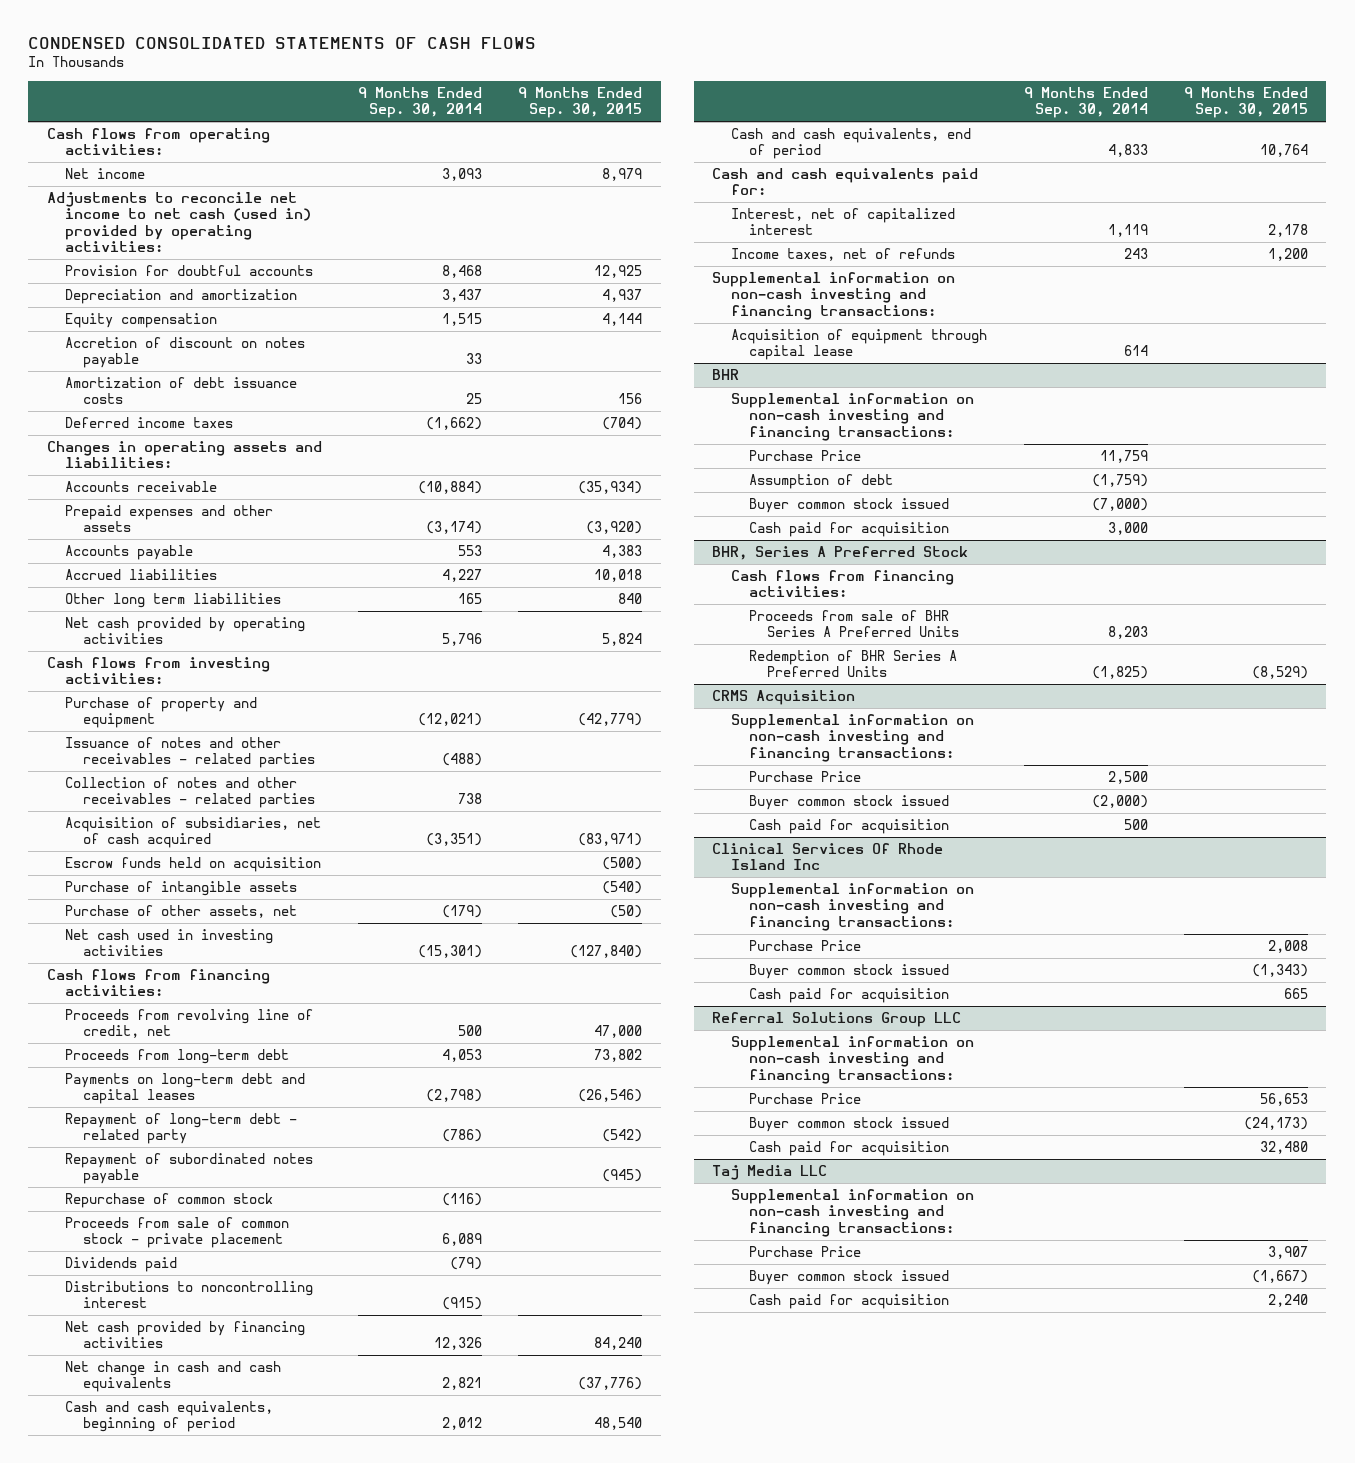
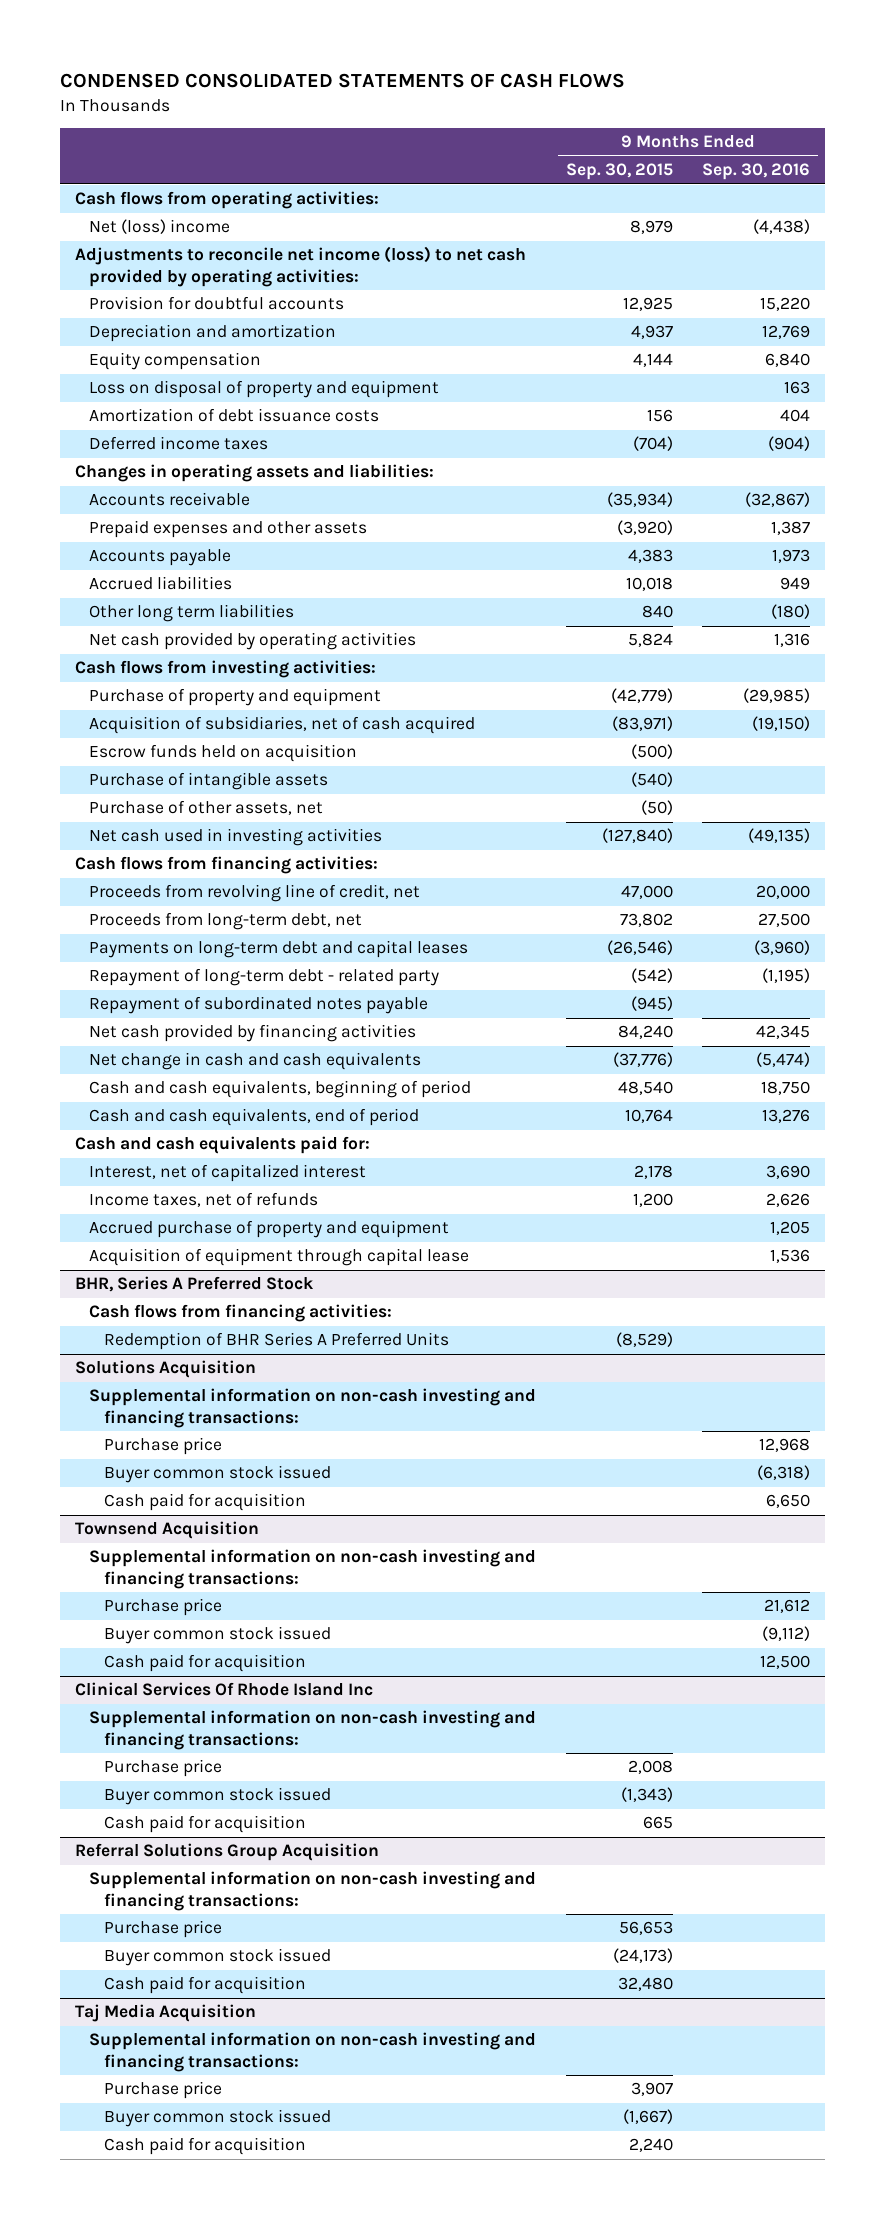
[357,86,482,119] 9 Months Ended Sep. 30, 2014 -> none
none -> [702,163,811,181] Sep. 30, 2016
[64,168,145,180] Net income -> [89,219,231,235] Net (loss) income
[46,192,311,253] Adjustments to reconcile net income to net cash (used in) provided by operating activities: -> [74,246,526,288] Adjustments to reconcile net income (loss) to net cash provided by operating activities:
[64,337,305,369] Accretion of discount on notes payable -> none
none -> [89,380,440,399] Loss on disposal of property and equipment
[64,737,315,769] Issuance of notes and other receivables - related parties -> none
[64,777,315,809] Collection of notes and other receivables - related parties -> none
[64,1049,289,1065] Proceeds from long-term debt -> [89,912,363,931] Proceeds from long-term debt, net
[64,1193,273,1209] Repurchase of common stock -> none
[64,1217,289,1249] Proceeds from sale of common stock - private placement -> none
[64,1257,177,1273] Dividends paid -> none
[64,1281,313,1309] Distributions to noncontrolling interest -> none
[712,272,956,320] Supplemental information on non-cash investing and financing transactions: -> none
none -> [89,1220,450,1239] Accrued purchase of property and equipment
[712,369,740,381] BHR -> none
[730,393,974,441] Supplemental information on non-cash investing and financing transactions: -> none
[748,450,861,462] Purchase Price -> none
[748,474,893,490] Assumption of debt -> none
[748,498,949,514] Buyer common stock issued -> none
[748,522,949,538] Cash paid for acquisition -> none
[748,610,959,638] Proceeds from sale of BHR Series A Preferred Units -> none
[712,690,856,706] CRMS Acquisition -> none
none -> [74,1360,256,1379] Solutions Acquisition
[748,771,861,783] Purchase Price -> [103,1437,222,1456] Purchase price
none -> [74,1521,259,1540] Townsend Acquisition
none -> [89,1549,537,1590] Supplemental information on non-cash investing and financing transactions:
none -> [103,1598,222,1617] Purchase price
none -> [103,1626,331,1645] Buyer common stock issued
none -> [103,1654,306,1673] Cash paid for acquisition
[748,940,861,952] Purchase Price -> [103,1759,222,1778] Purchase price
[712,1012,962,1028] Referral Solutions Group LLC -> [74,1843,379,1862] Referral Solutions Group Acquisition
[748,1093,861,1105] Purchase Price -> [103,1920,222,1939] Purchase price
[712,1165,828,1181] Taj Media LLC -> [74,2004,256,2023] Taj Media Acquisition
[748,1246,861,1258] Purchase Price -> [103,2081,222,2100] Purchase price

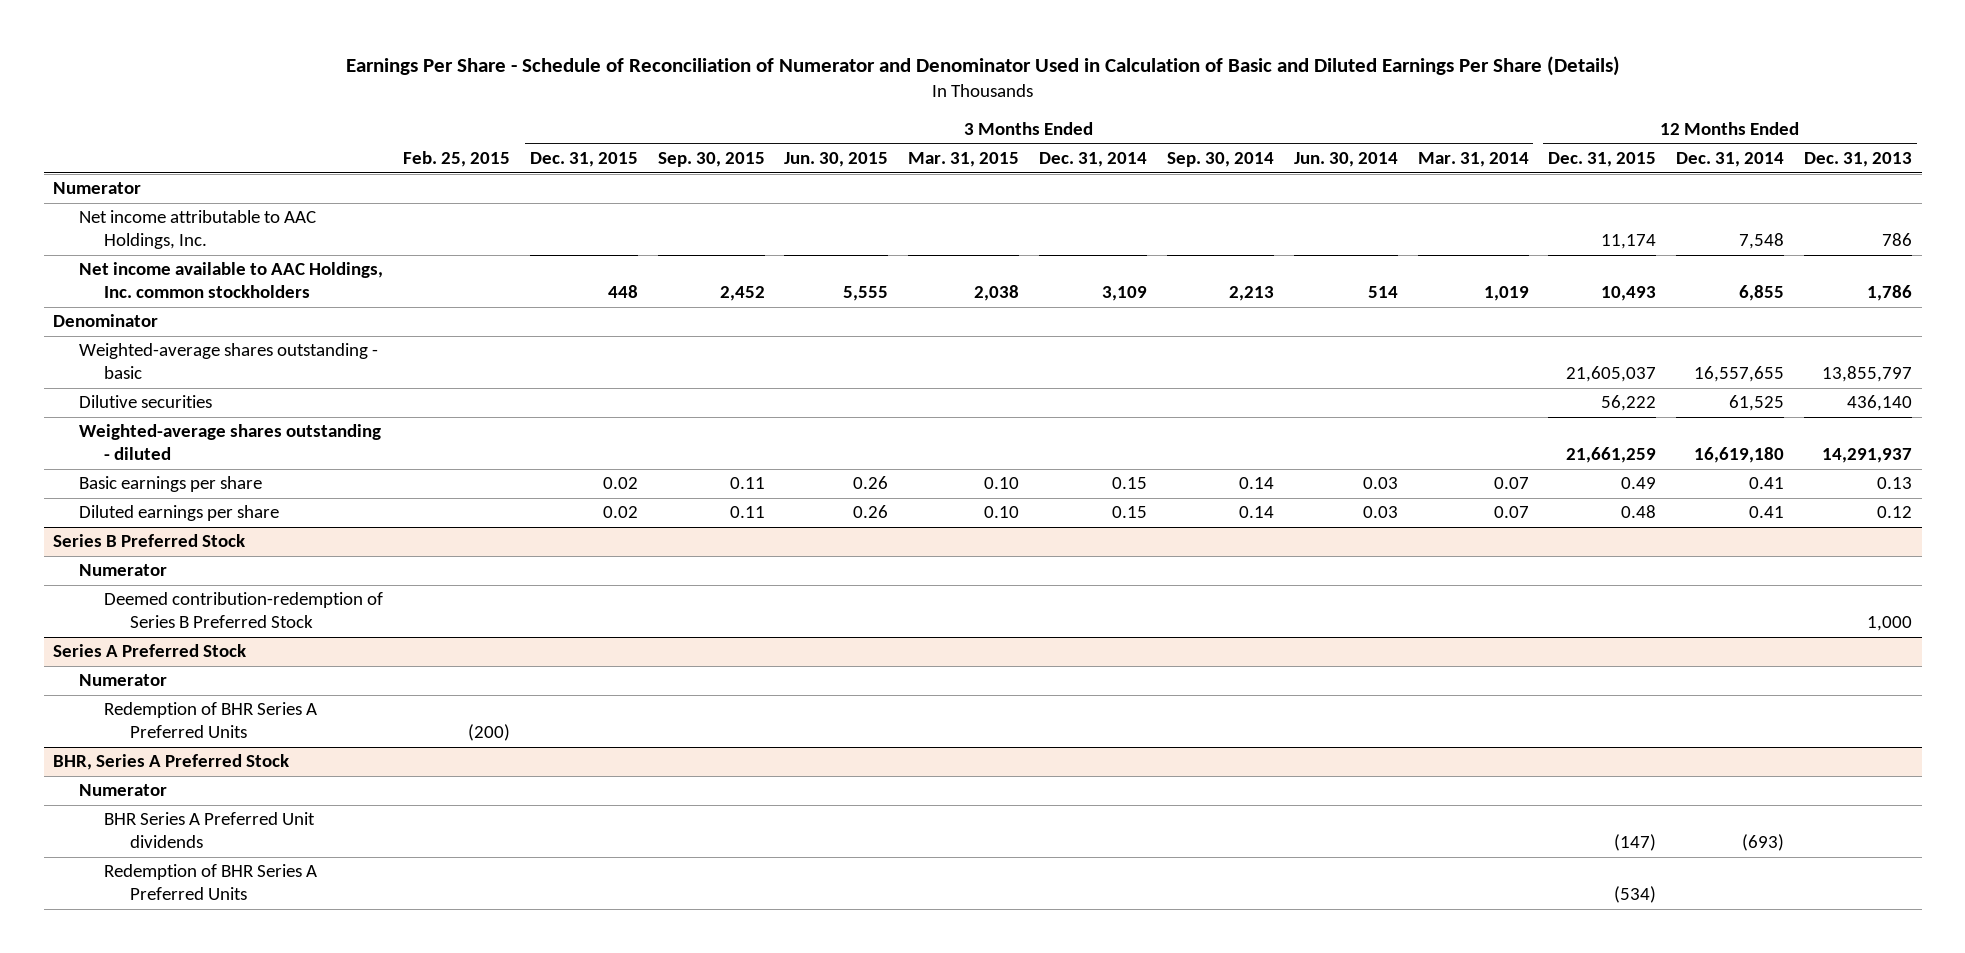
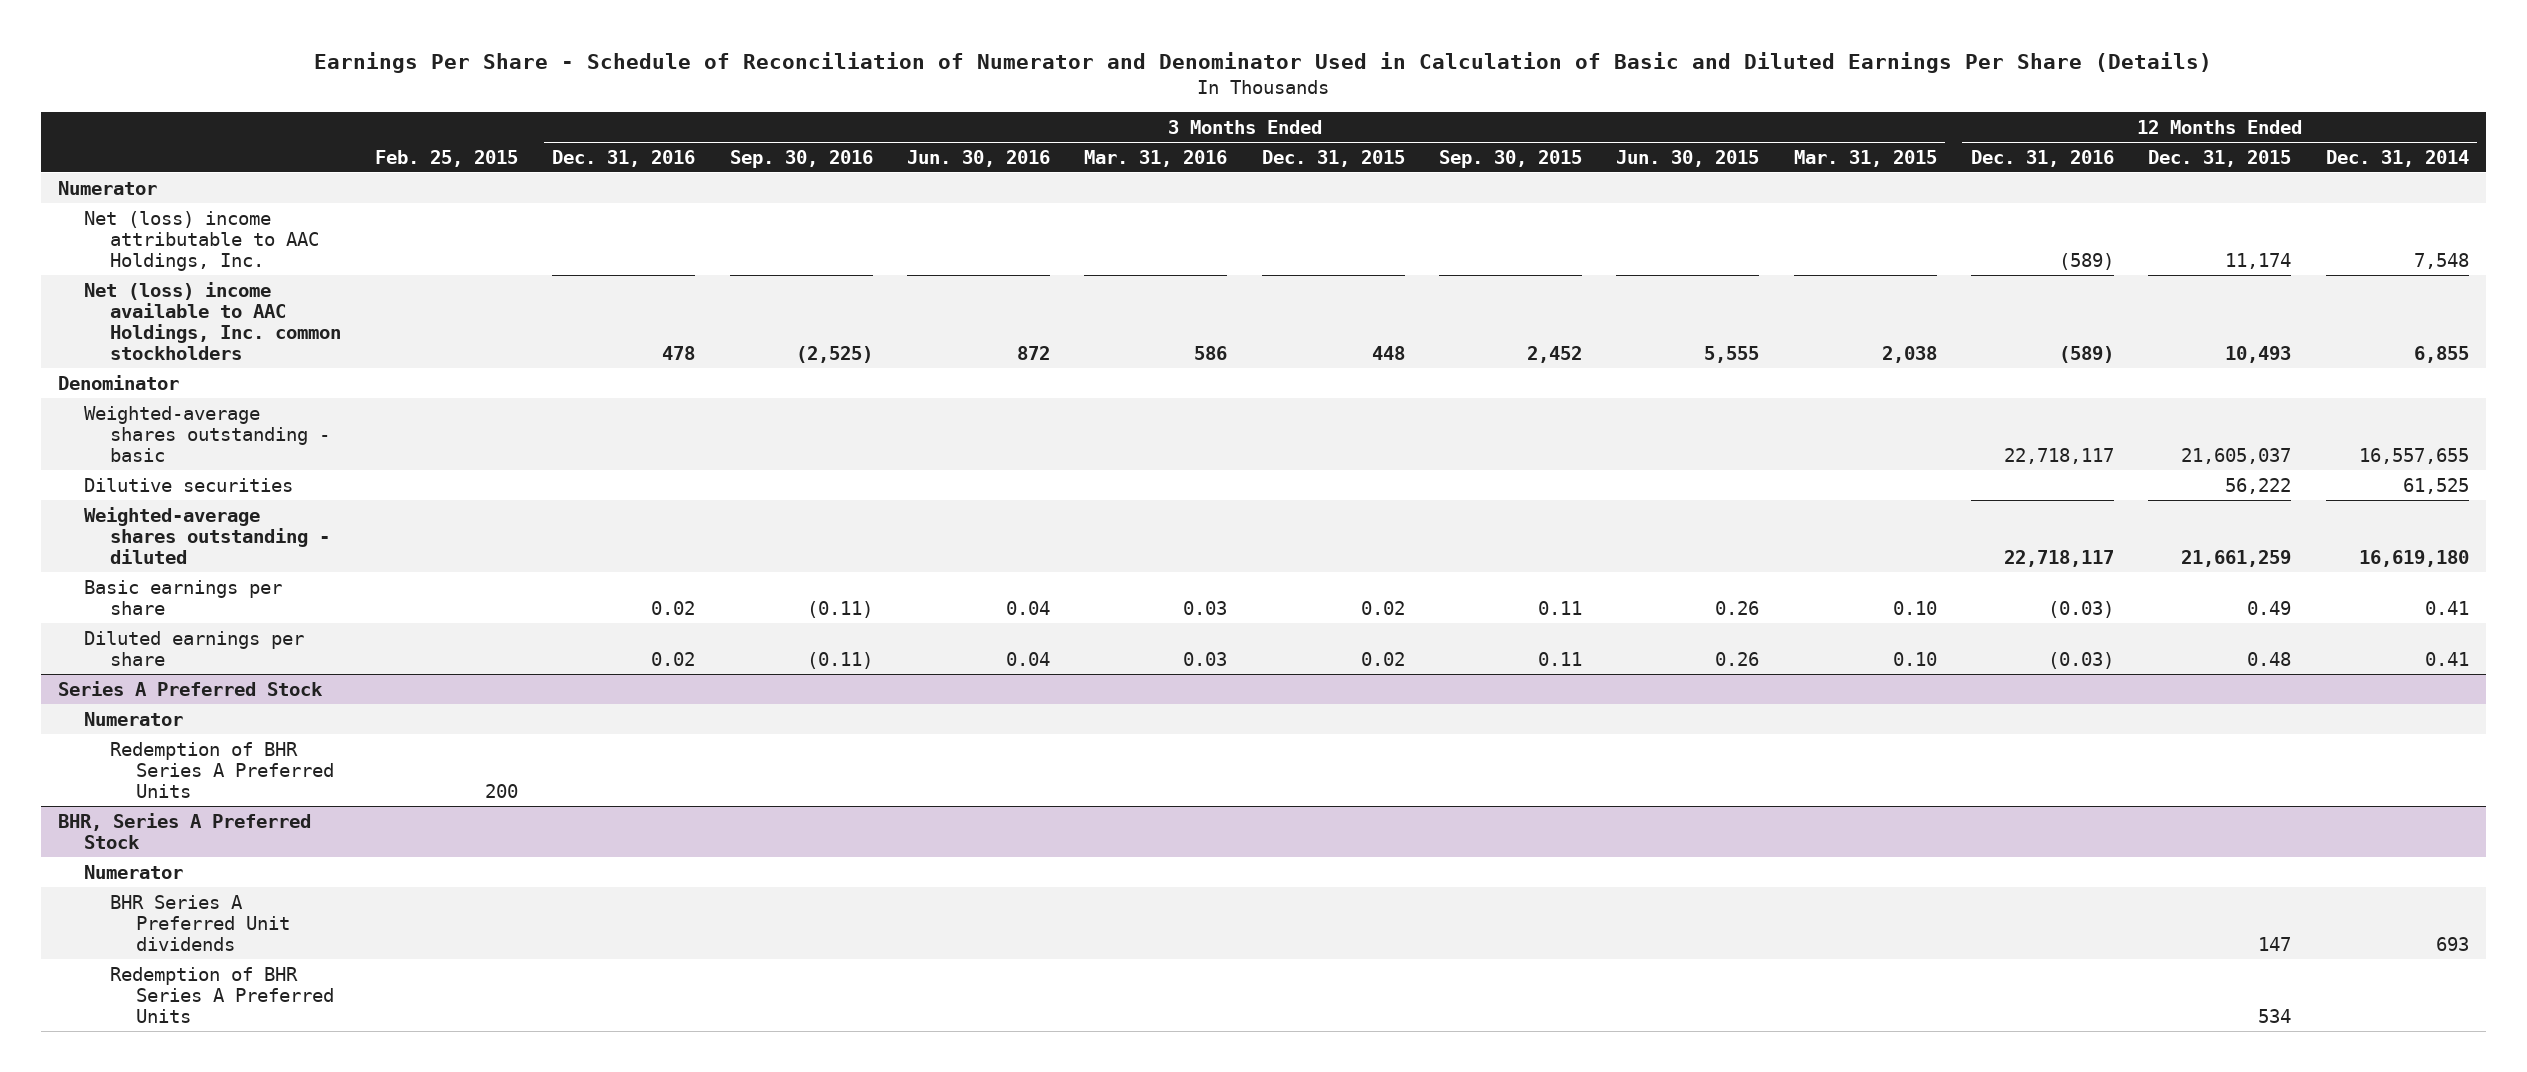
[1039,152,1148,168] Dec. 31, 2014 -> none
[1166,152,1274,168] Sep. 30, 2014 -> none
[1293,152,1398,168] Jun. 30, 2014 -> none
[1417,152,1529,168] Mar. 31, 2014 -> none
[1803,152,1912,168] Dec. 31, 2013 -> none
none -> [552,149,696,167] Dec. 31, 2016
none -> [729,149,873,168] Sep. 30, 2016
none -> [907,149,1051,167] Jun. 30, 2016
none -> [1084,149,1228,167] Mar. 31, 2016
none -> [1970,149,2114,167] Dec. 31, 2016
[78,210,316,250] Net income attributable to AAC Holdings, Inc. -> [83,210,319,271] Net (loss) income attributable to AAC Holdings, Inc.
[78,262,383,299] Net income available to AAC Holdings, Inc. common stockholders -> [83,281,341,361] Net (loss) income available to AAC Holdings, Inc. common stockholders
[53,534,246,548] Series B Preferred Stock -> none
[78,564,167,577] Numerator -> none
[104,592,384,629] Deemed contribution-redemption of Series B Preferred Stock -> none
[467,724,510,742] (200) -> [485,783,519,798] 200
[1614,834,1657,852] (147) -> [2258,936,2292,951] 147
[1742,834,1785,852] (693) -> [2435,936,2469,951] 693
[1614,886,1657,904] (534) -> [2258,1008,2292,1023] 534

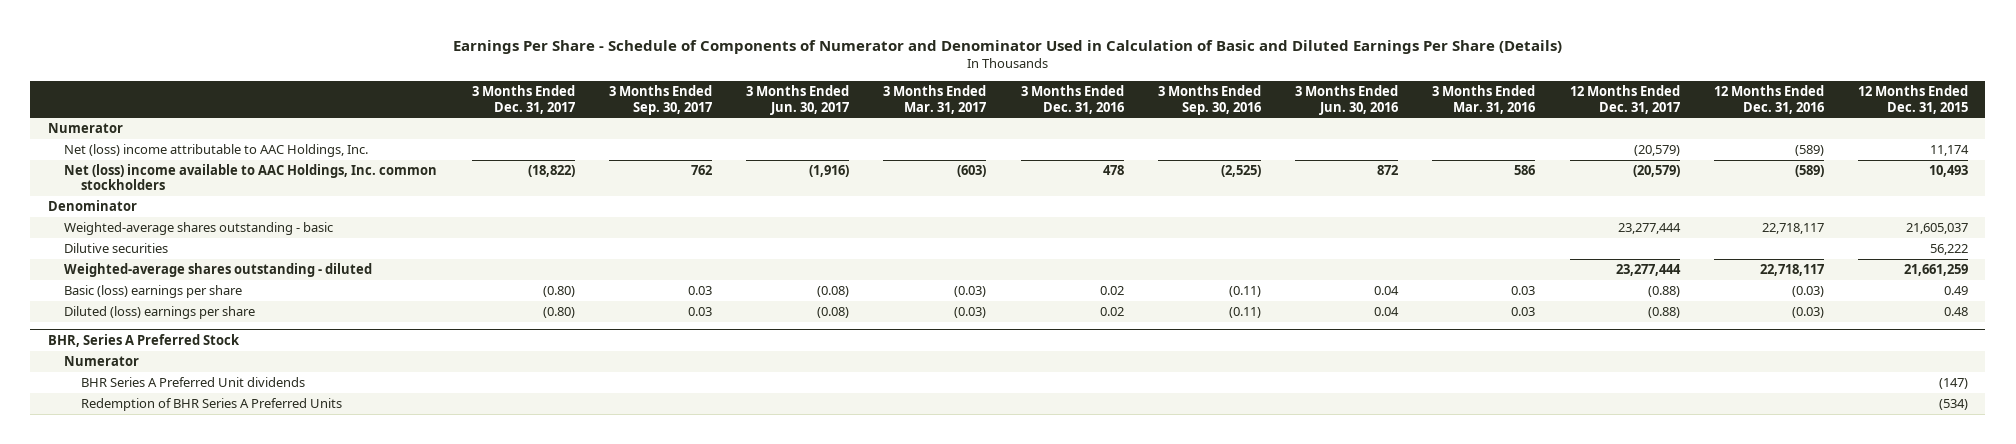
[314,52,2213,74] Earnings Per Share - Schedule of Reconciliation of Numerator and Denominator Used in Calculation of Basic and Diluted Earnings Per Share (Details) -> [452,39,1562,54] Earnings Per Share - Schedule of Components of Numerator and Denominator Used in Calculation of Basic and Diluted Earnings Per Share (Details)
[375,149,519,167] Feb. 25, 2015 -> none
[1261,149,1405,167] Dec. 31, 2015 -> none
[1439,149,1583,168] Sep. 30, 2015 -> none
[1616,149,1760,167] Jun. 30, 2015 -> none
[1793,149,1937,167] Mar. 31, 2015 -> none
[2325,149,2469,167] Dec. 31, 2014 -> none
none -> [471,85,575,114] 3 Months Ended Dec. 31, 2017
none -> [608,85,712,115] 3 Months Ended Sep. 30, 2017
none -> [746,85,850,115] 3 Months Ended Jun. 30, 2017
none -> [883,85,987,114] 3 Months Ended Mar. 31, 2017
none -> [1569,85,1680,114] 12 Months Ended Dec. 31, 2017
[57,680,323,696] Series A Preferred Stock -> none
[83,711,183,726] Numerator -> none
[109,741,334,798] Redemption of BHR Series A Preferred Units -> none
[83,579,282,615] Basic earnings per share -> [64,285,243,299] Basic (loss) earnings per share
[83,630,304,666] Diluted earnings per share -> [64,306,256,320] Diluted (loss) earnings per share
[2258,936,2292,951] 147 -> [1939,378,1969,390] (147)
[2258,1008,2292,1023] 534 -> [1939,399,1969,411] (534)

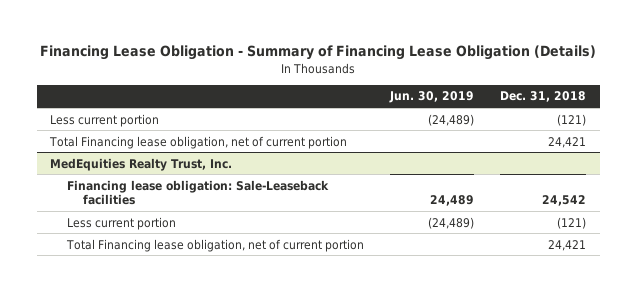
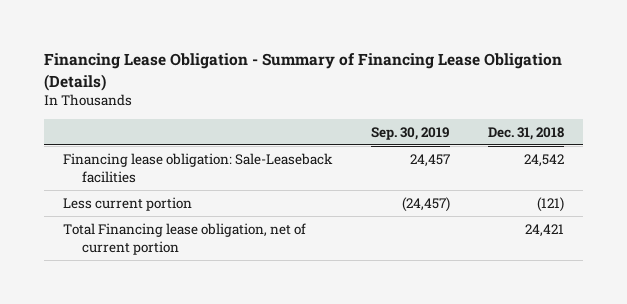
[389,91,475,104] Jun. 30, 2019 -> none
none -> [370,126,450,140] Sep. 30, 2019
[50,113,160,127] Less current portion -> none
[49,135,348,149] Total Financing lease obligation, net of current portion -> none
[50,157,233,171] MedEquities Realty Trust, Inc. -> none

